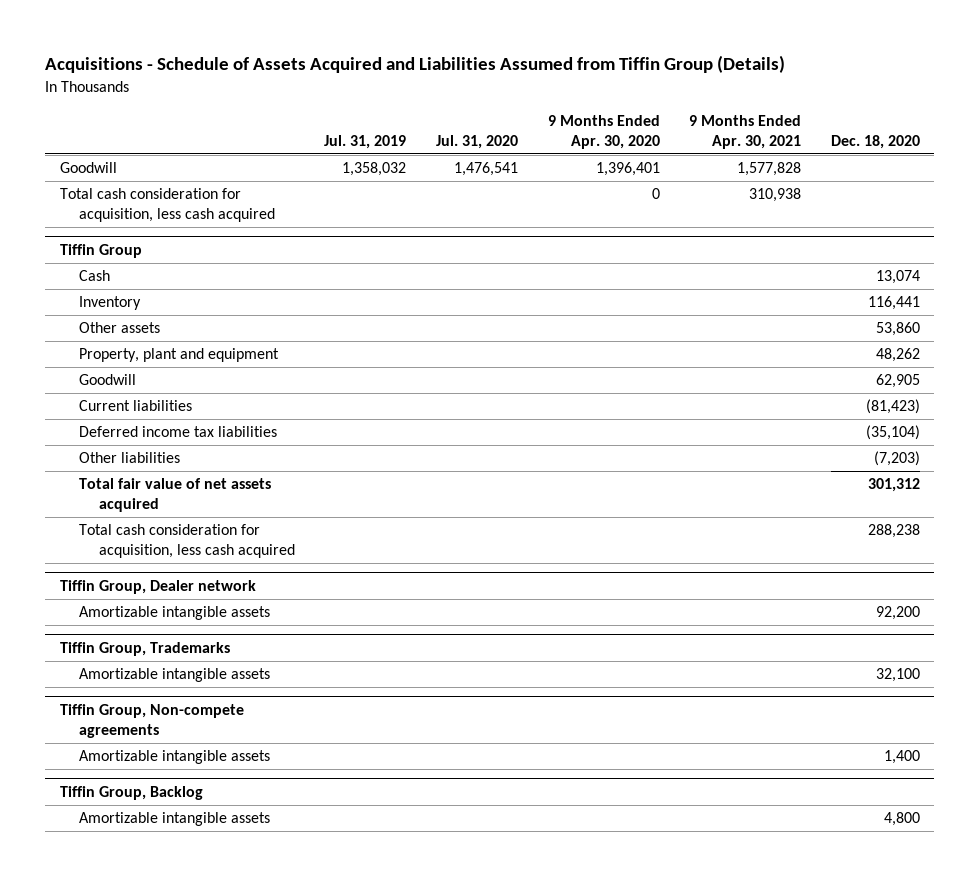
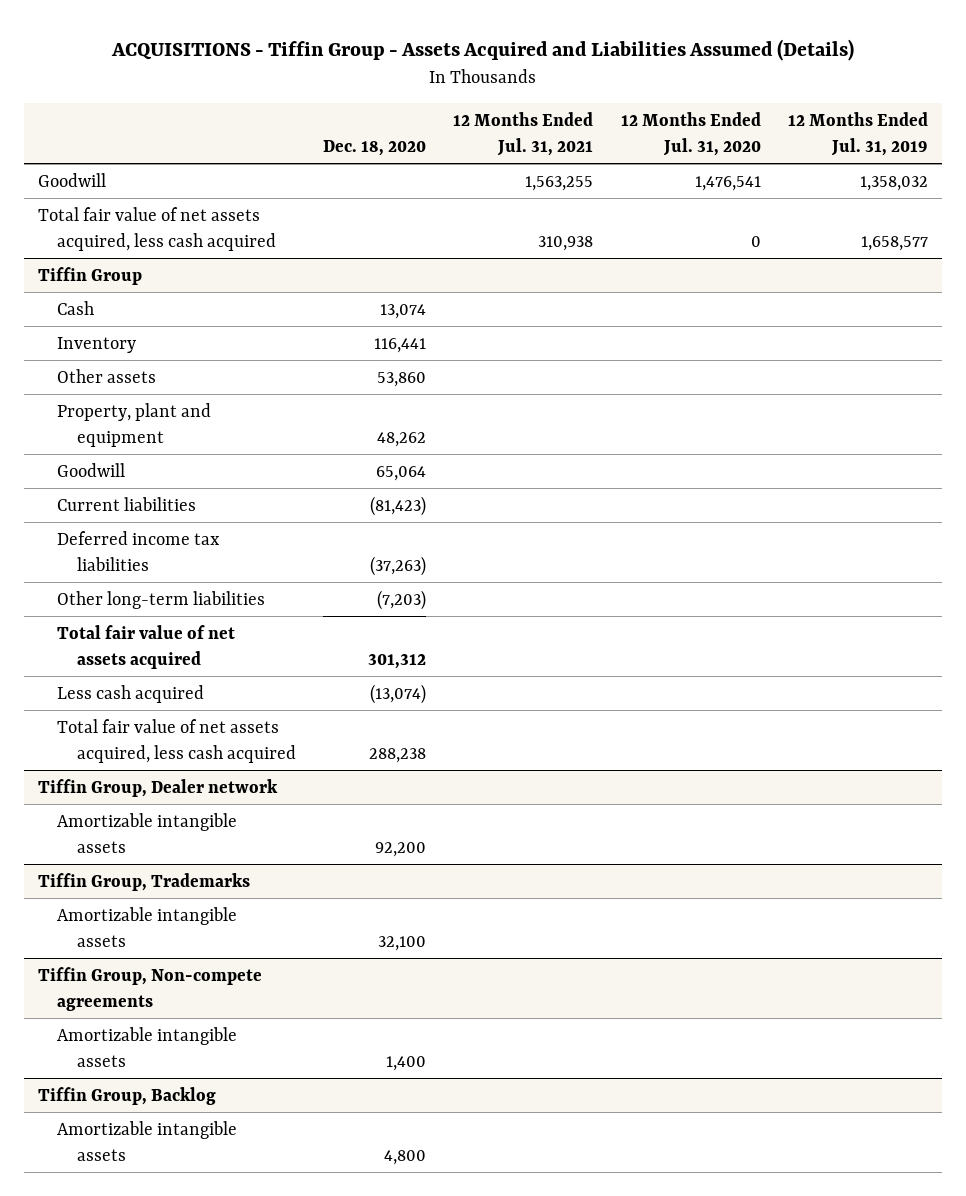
[45,55,786,74] Acquisitions - Schedule of Assets Acquired and Liabilities Assumed from Tiffin Group (Details) -> [111,38,855,61] ACQUISITIONS - Tiffin Group - Assets Acquired and Liabilities Assumed (Details)
[324,135,407,150] Jul. 31, 2019 -> none
[435,135,518,150] Jul. 31, 2020 -> none
[547,115,660,150] 9 Months Ended Apr. 30, 2020 -> none
[689,115,802,150] 9 Months Ended Apr. 30, 2021 -> none
none -> [453,111,594,156] 12 Months Ended Jul. 31, 2021
none -> [620,111,761,156] 12 Months Ended Jul. 31, 2020
none -> [788,111,929,156] 12 Months Ended Jul. 31, 2019
[59,188,276,223] Total cash consideration for acquisition, less cash acquired -> [38,206,277,251] Total fair value of net assets acquired, less cash acquired
[875,374,920,389] 62,905 -> [376,465,427,481] 65,064
[865,425,920,441] (35,104) -> [370,555,427,576] (37,263)
[79,452,181,464] Other liabilities -> [57,590,266,609] Other long-term liabilities
none -> [57,684,205,703] Less cash acquired
[79,524,295,559] Total cash consideration for acquisition, less cash acquired -> [57,718,296,763] Total fair value of net assets acquired, less cash acquired

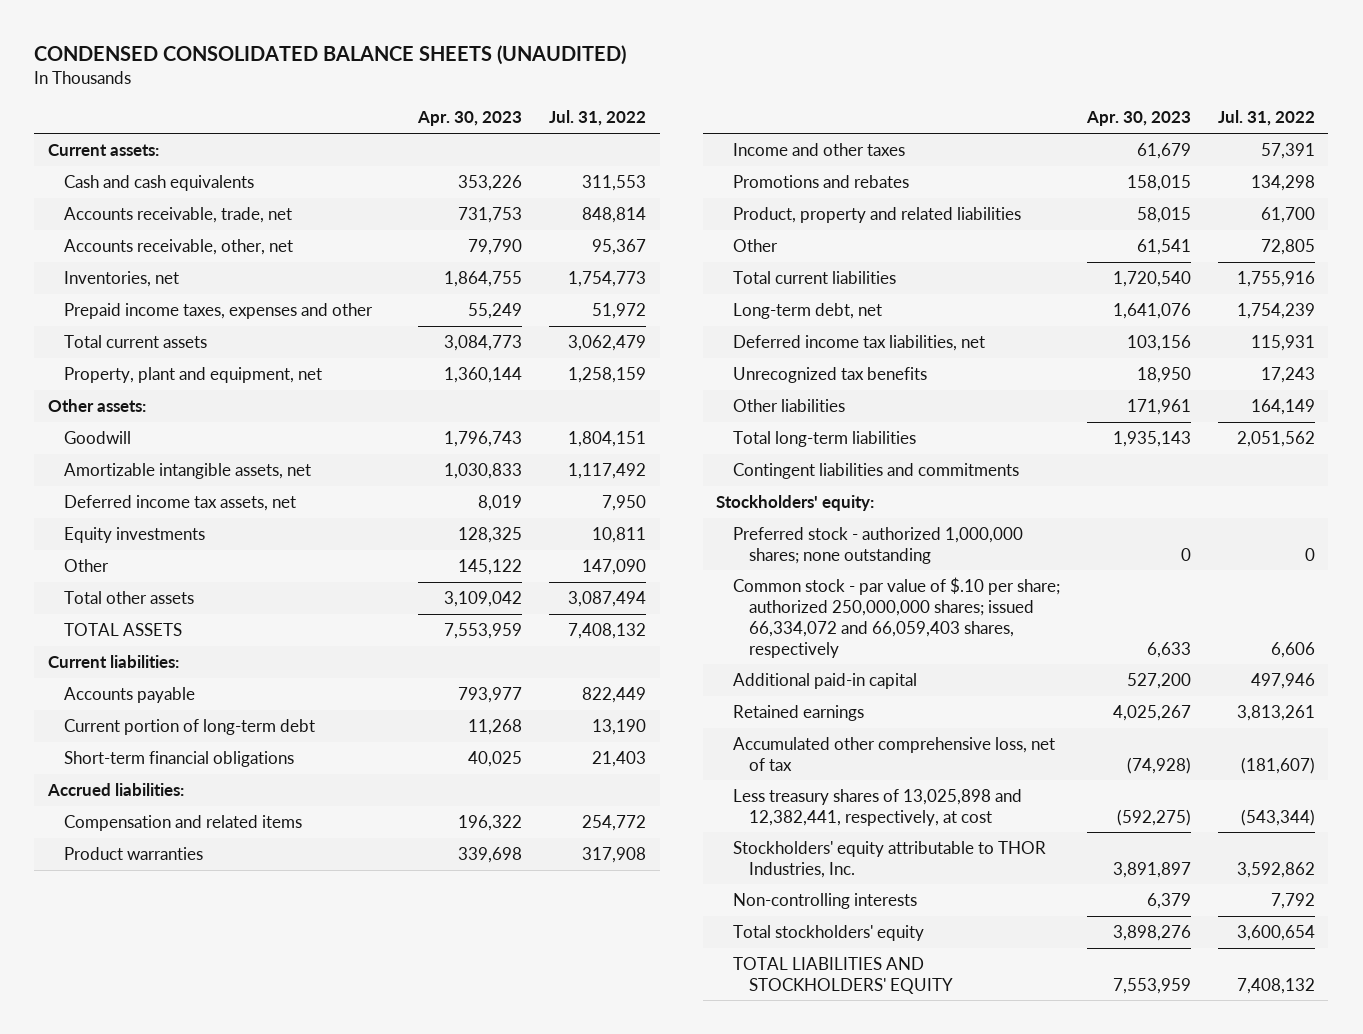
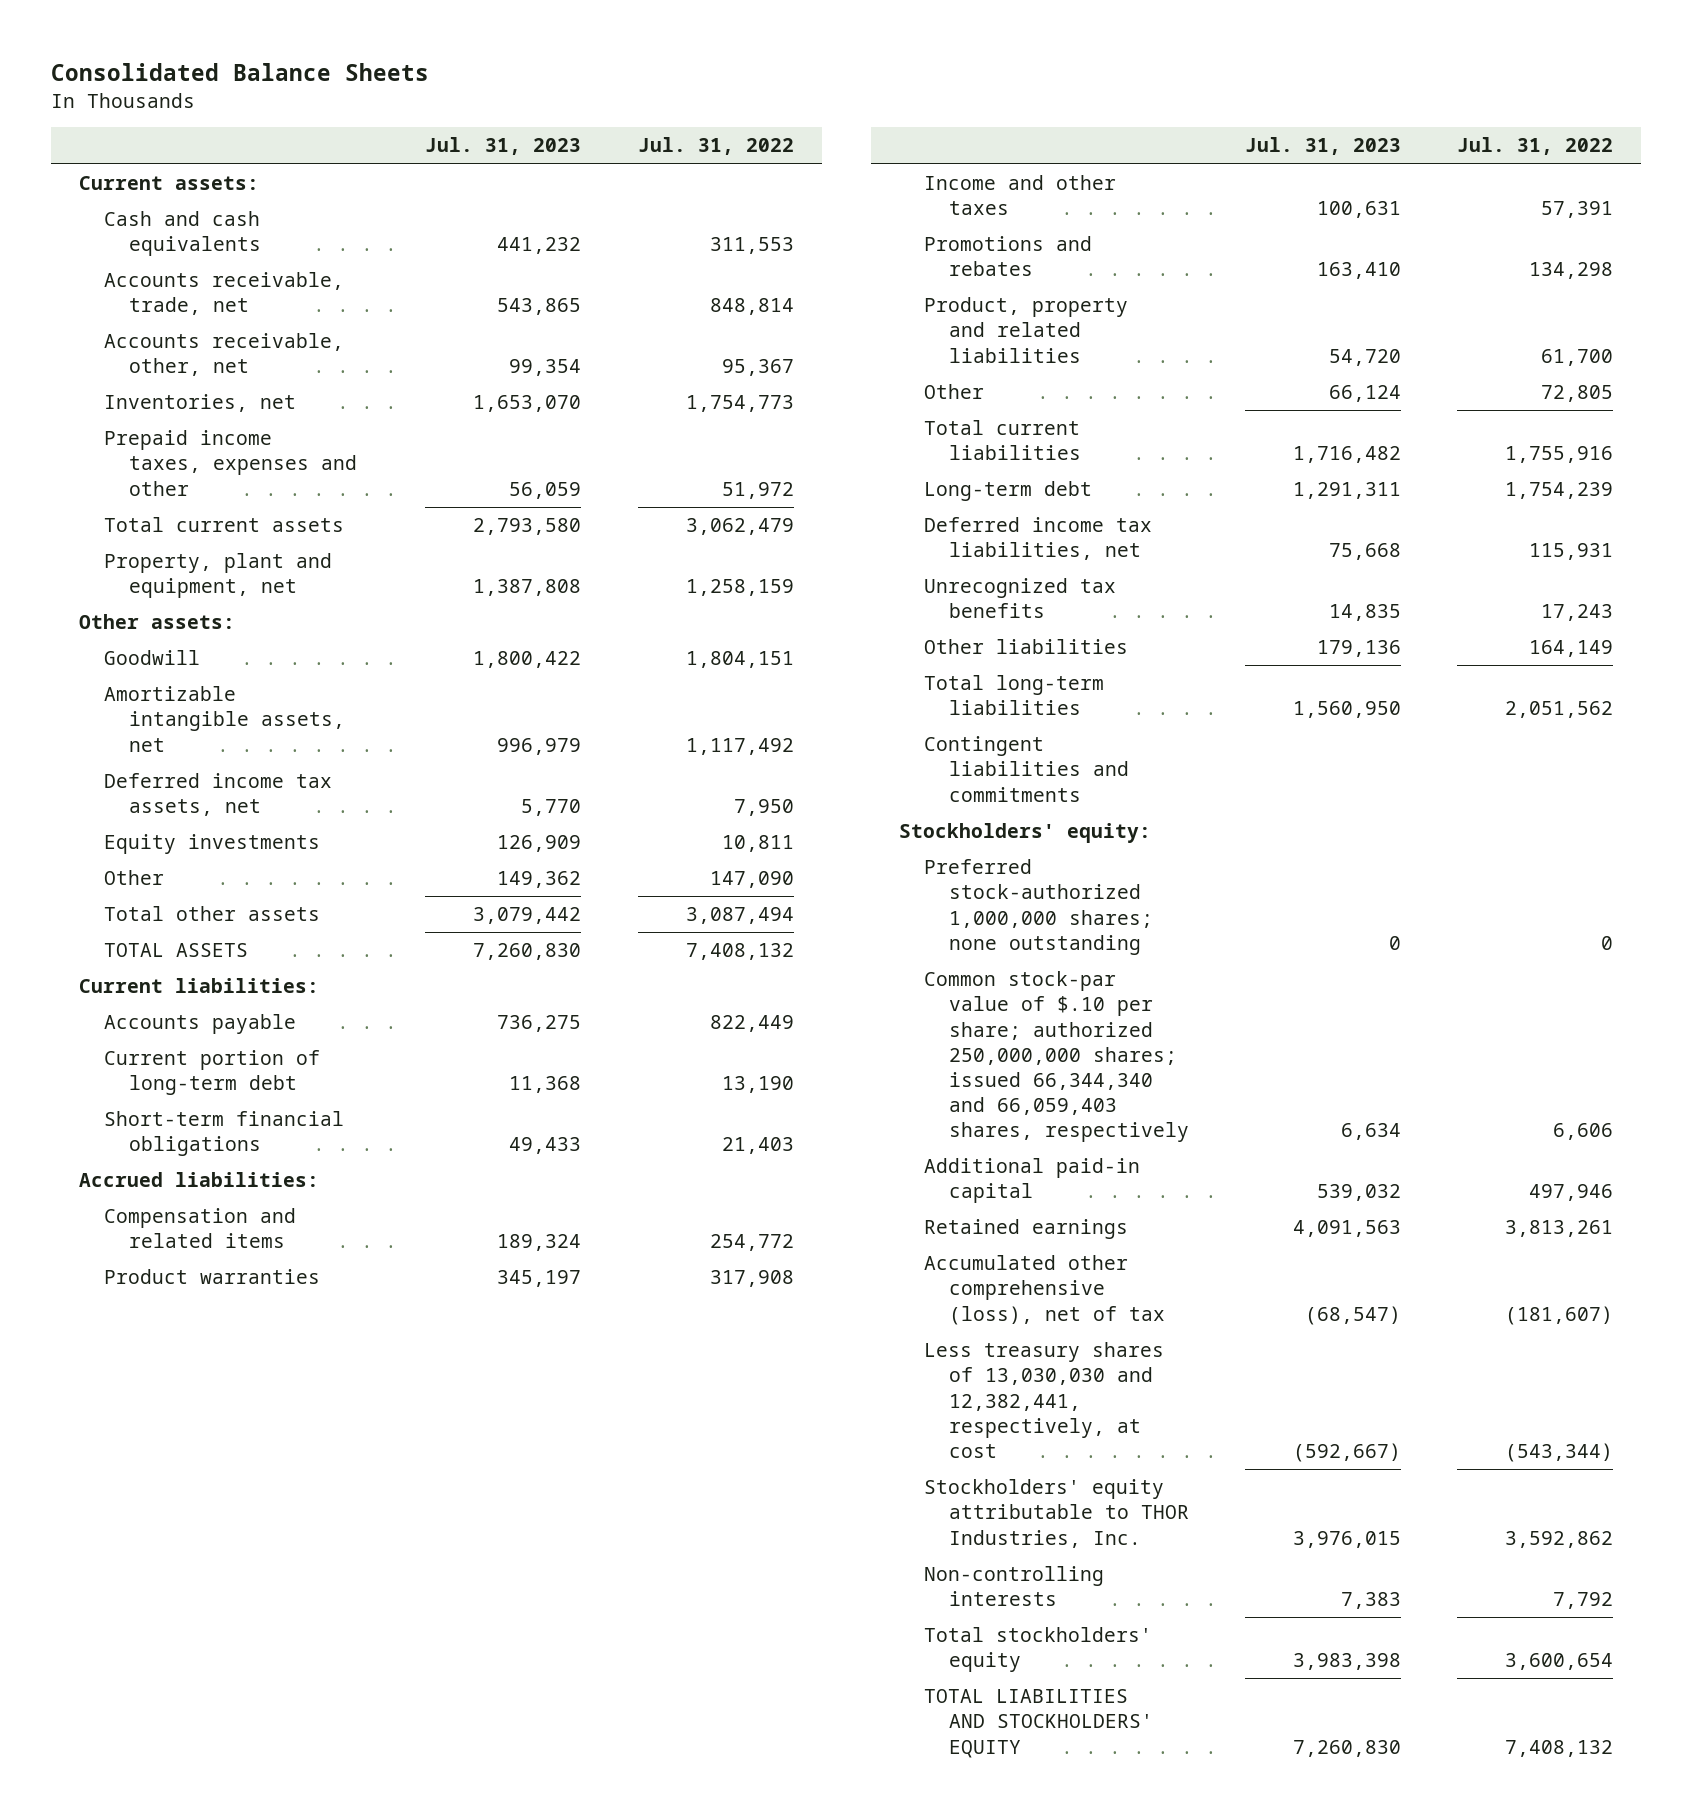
[34,45,627,66] CONDENSED CONSOLIDATED BALANCE SHEETS (UNAUDITED) -> [51,63,430,82] Consolidated Balance Sheets
[417,111,523,127] Apr. 30, 2023 -> none
none -> [425,137,582,156] Jul. 31, 2023
[732,302,882,319] Long-term debt, net -> [923,481,1092,502] Long-term debt
[732,526,1023,564] Preferred stock - authorized 1,000,000 shares; none outstanding -> [923,859,1153,955] Preferred stock-authorized 1,000,000 shares; none outstanding
[732,576,1060,658] Common stock - par value of $.10 per share; authorized 250,000,000 shares; issued 66,334,072 and 66,059,403 shares, respectively -> [923,971,1189,1143] Common stock-par value of $.10 per share; authorized 250,000,000 shares; issued 66,344,340 and 66,059,403 shares, respectively
[732,736,1055,771] Accumulated other comprehensive loss, net of tax -> [923,1255,1165,1325] Accumulated other comprehensive (loss), net of tax
[732,788,1022,826] Less treasury shares of 13,025,898 and 12,382,441, respectively, at cost -> [923,1342,1164,1458] Less treasury shares of 13,030,030 and 12,382,441, respectively, at cost

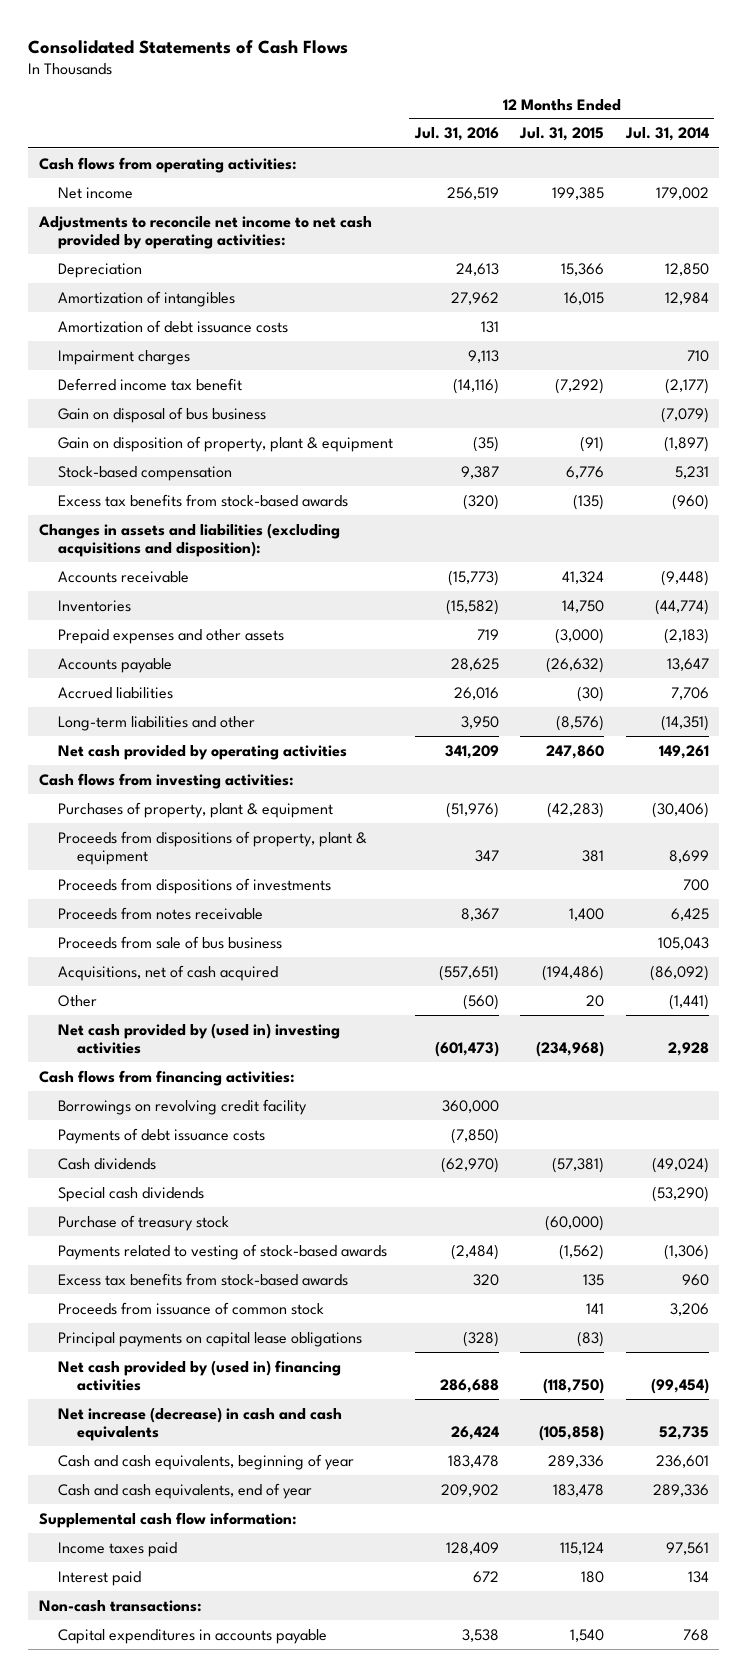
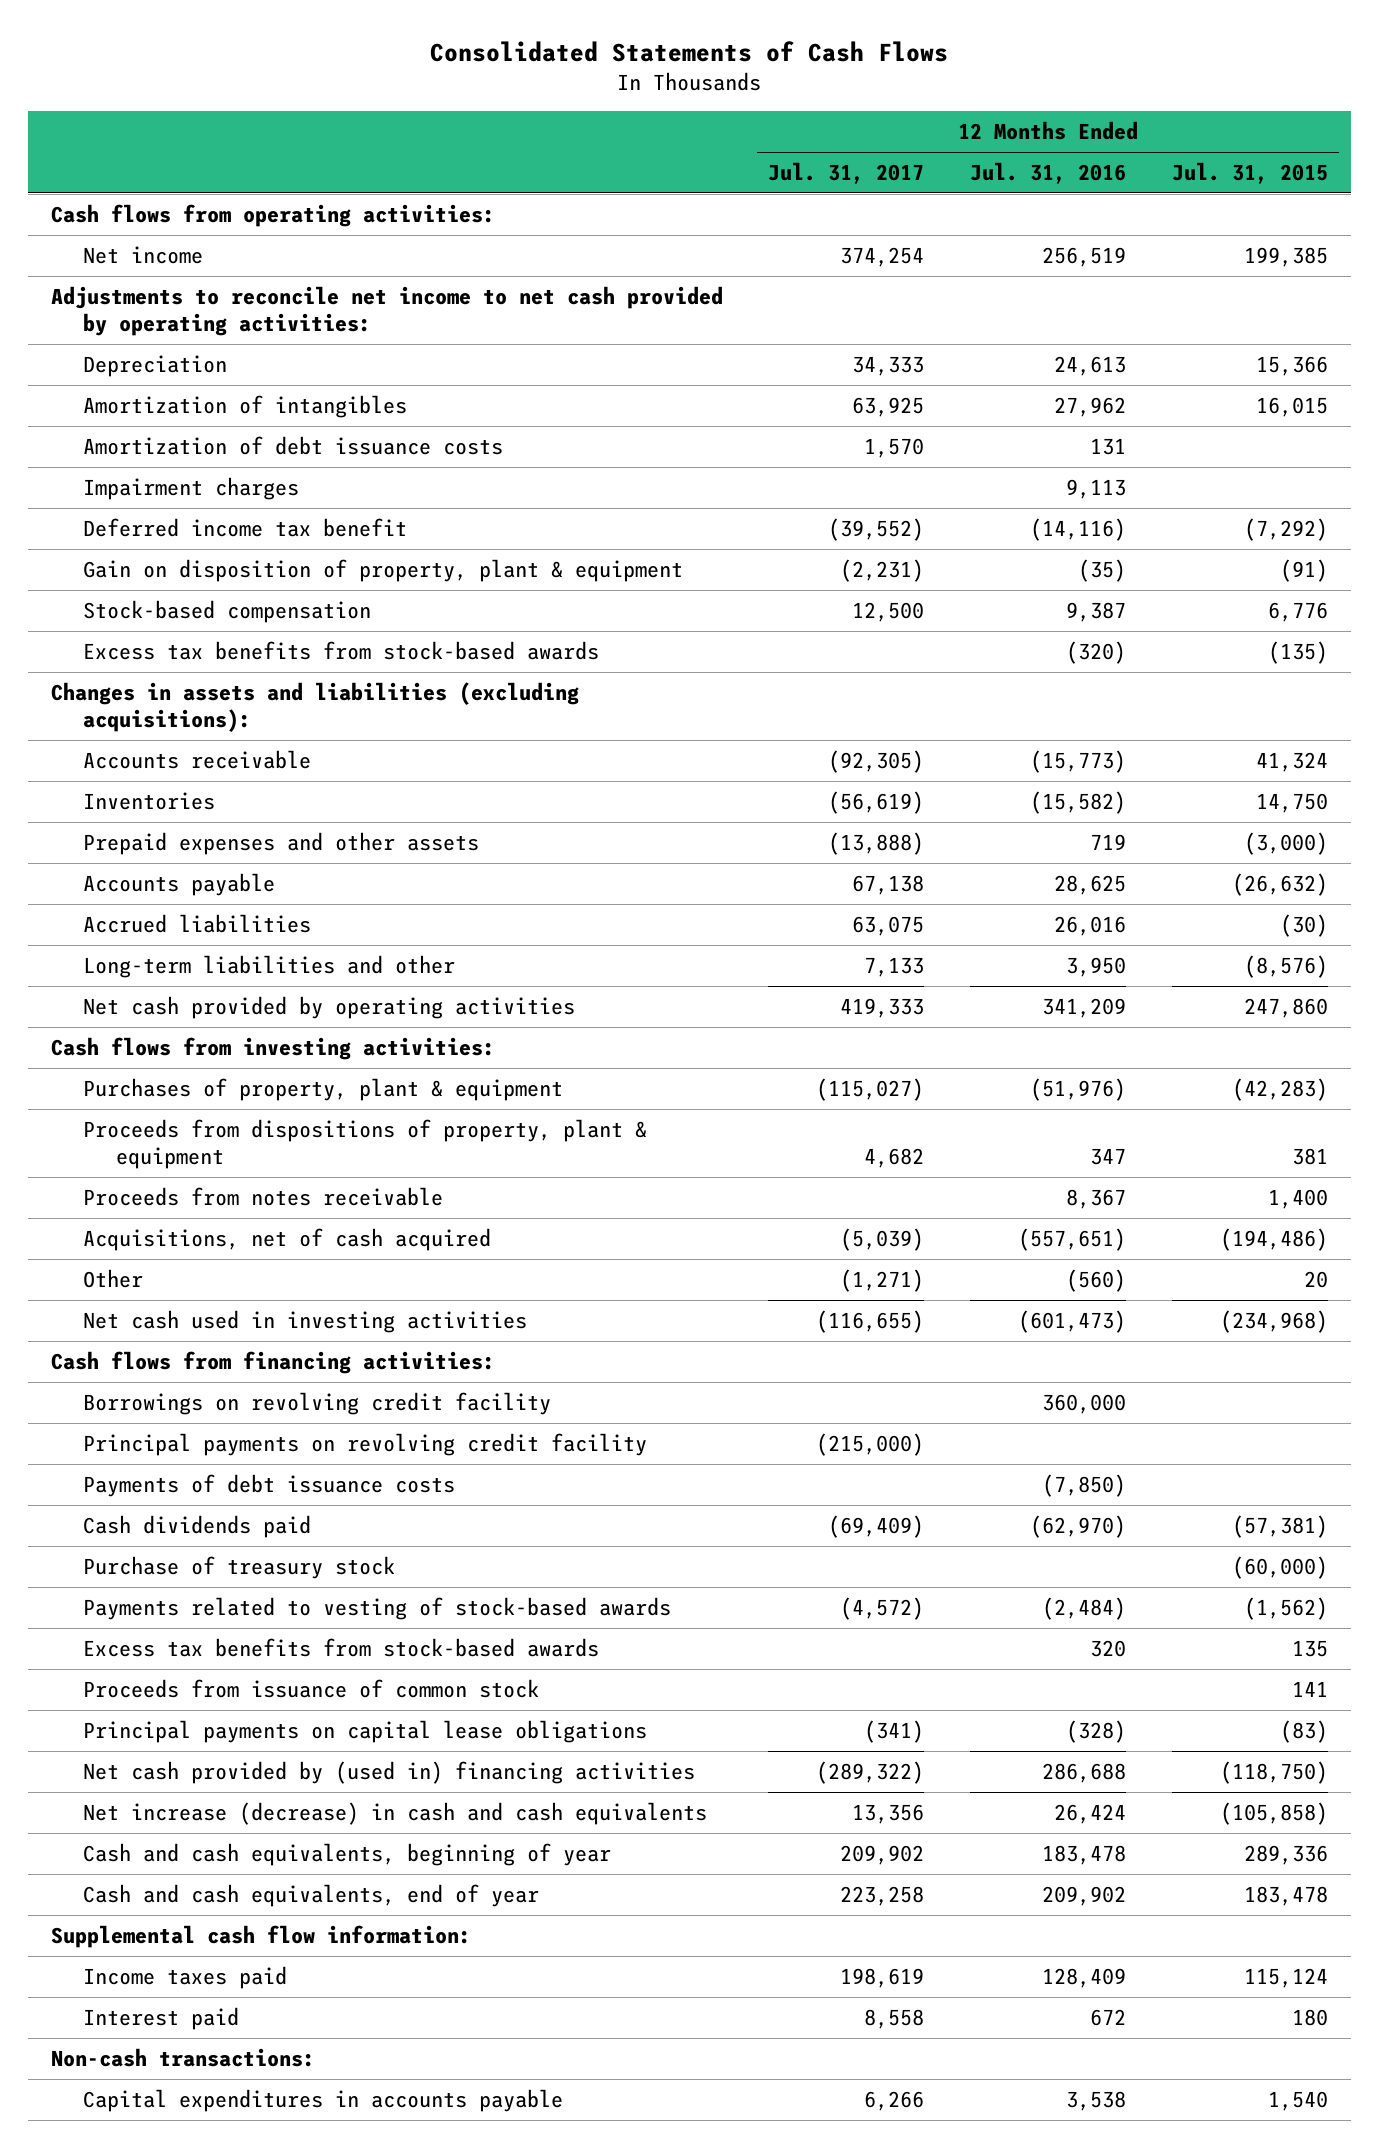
[624,127,709,142] Jul. 31, 2014 -> none
none -> [768,161,925,184] Jul. 31, 2017
[58,406,267,423] Gain on disposal of bus business -> none
[38,522,340,557] Changes in assets and liabilities (excluding acquisitions and disposition): -> [50,681,579,733] Changes in assets and liabilities (excluding acquisitions):
[58,877,332,894] Proceeds from dispositions of investments -> none
[58,935,283,949] Proceeds from sale of bus business -> none
[58,1022,341,1054] Net cash provided by (used in) investing activities -> [83,1309,528,1333] Net cash used in investing activities
none -> [83,1432,648,1456] Principal payments on revolving credit facility
[58,1186,205,1202] Special cash dividends -> none
[58,1157,157,1170] Cash dividends -> [83,1514,312,1538] Cash dividends paid

